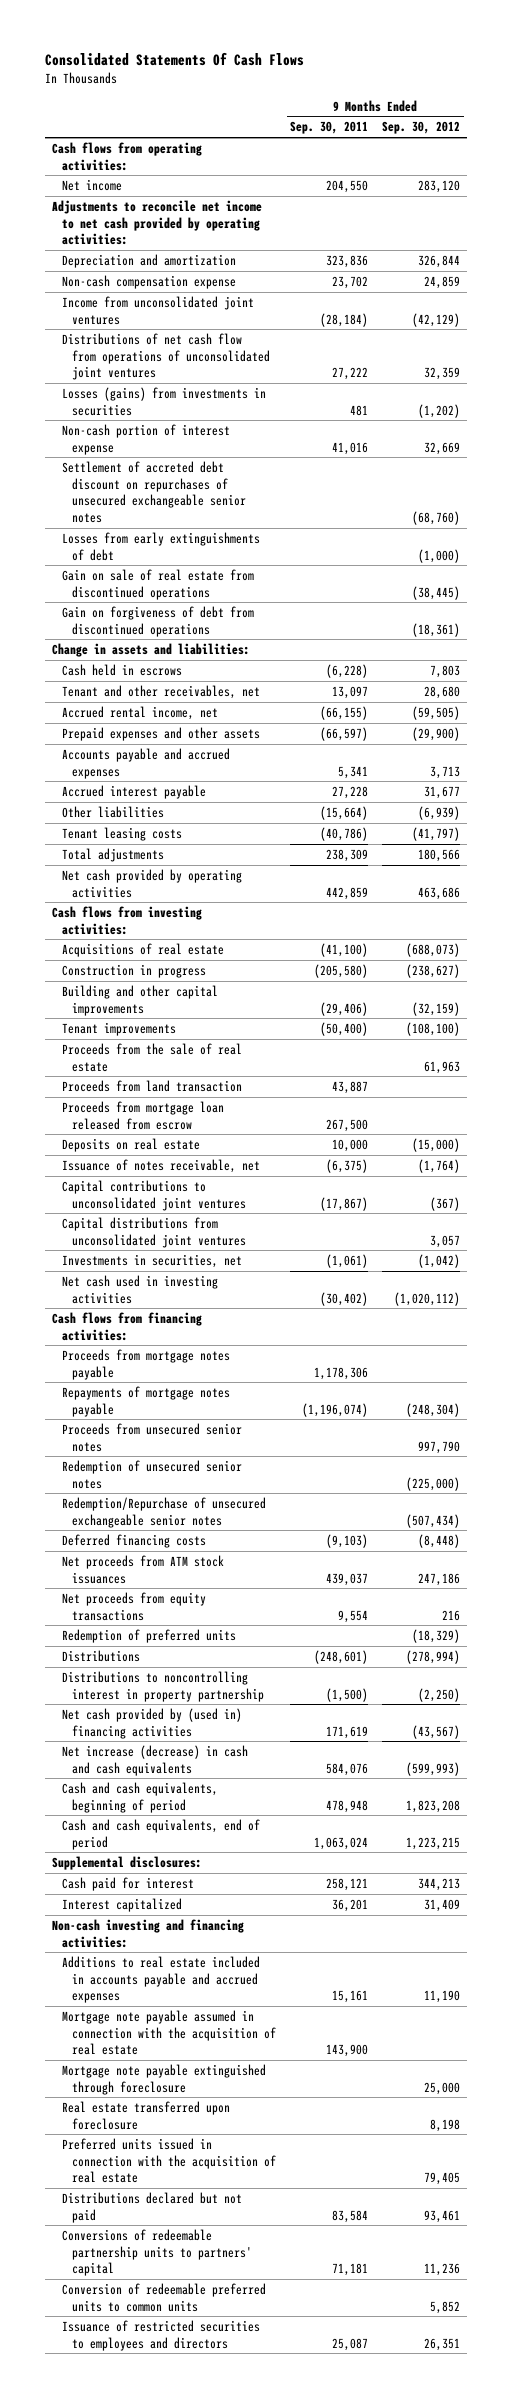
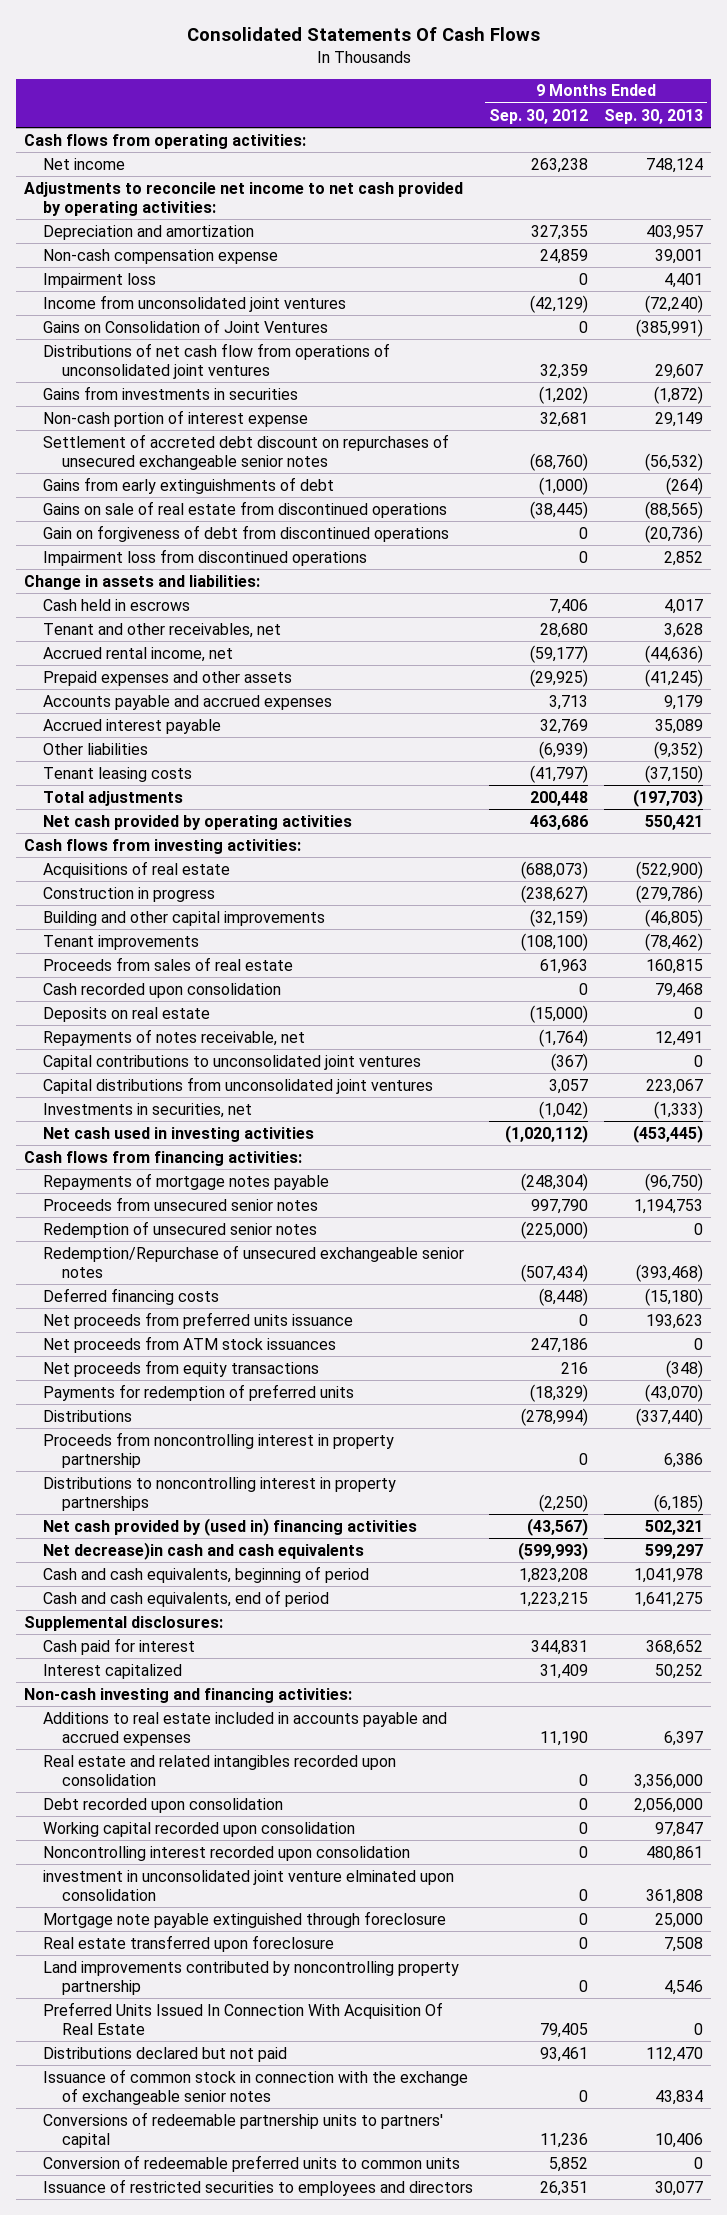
[290,121,369,135] Sep. 30, 2011 -> none
none -> [604,108,704,124] Sep. 30, 2013
[418,179,461,193] 283,120 -> [530,157,588,173] 263,238
[418,254,461,268] 326,844 -> [530,224,588,240] 327,355
none -> [42,272,156,288] Impairment loss
none -> [42,318,328,333] Gains on Consolidation of Joint Ventures
[62,386,267,416] Losses (gains) from investments in securities -> [42,385,298,400] Gains from investments in securities
[424,441,461,455] 32,669 -> [539,411,588,427] 32,681
[62,531,261,561] Losses from early extinguishments of debt -> [42,476,334,494] Gains from early extinguishments of debt
[62,568,255,600] Gain on sale of real estate from discontinued operations -> [42,500,447,518] Gains on sale of real estate from discontinued operations
[412,622,461,637] (18,361) -> [578,526,588,539] 0
none -> [42,548,367,566] Impairment loss from discontinued operations
[430,664,461,678] 7,803 -> [548,598,588,614] 7,406
[412,705,461,720] (59,505) -> [529,644,588,663] (59,177)
[412,726,461,741] (29,900) -> [529,668,588,687] (29,925)
[424,785,461,799] 31,677 -> [539,718,588,734] 32,769
[418,848,461,862] 180,566 -> [529,790,588,806] 200,448
[62,1079,243,1092] Proceeds from land transaction -> none
[62,1100,225,1130] Proceeds from mortgage loan released from escrow -> none
[62,1042,243,1072] Proceeds from the sale of real estate -> [42,956,293,971] Proceeds from sales of real estate
none -> [42,982,281,998] Cash recorded upon consolidation
[62,1158,261,1173] Issuance of notes receivable, net -> [42,1028,305,1046] Repayments of notes receivable, net
[62,1348,231,1380] Proceeds from mortgage notes payable -> none
none -> [42,1311,353,1329] Net proceeds from preferred units issuance
[62,1628,237,1643] Redemption of preferred units -> [42,1383,354,1401] Payments for redemption of preferred units
none -> [42,1431,394,1468] Proceeds from noncontrolling interest in property partnership
[62,1670,265,1702] Distributions to noncontrolling interest in property partnership -> [42,1476,396,1511] Distributions to noncontrolling interest in property partnerships
[62,1744,249,1776] Net increase (decrease) in cash and cash equivalents -> [42,1541,364,1560] Net decrease)in cash and cash equivalents
[418,1877,461,1891] 344,213 -> [530,1639,588,1655] 344,831
[62,2009,277,2056] Mortgage note payable assumed in connection with the acquisition of real estate -> none
none -> [42,1754,396,1786] Real estate and related intangibles recorded upon consolidation
none -> [42,1797,283,1813] Debt recorded upon consolidation
none -> [42,1821,355,1837] Working capital recorded upon consolidation
none -> [42,1845,410,1861] Noncontrolling interest recorded upon consolidation
none -> [42,1869,454,1901] investment in unconsolidated joint venture elminated upon consolidation
[424,2081,461,2095] 25,000 -> [578,1912,588,1925] 0
[430,2118,461,2132] 8,198 -> [578,1936,588,1949] 0
none -> [42,1960,459,1995] Land improvements contributed by noncontrolling property partnership
[62,2137,277,2184] Preferred units issued in connection with the acquisition of real estate -> [42,2001,443,2035] Preferred Units Issued In Connection With Acquisition Of Real Estate
none -> [42,2068,468,2105] Issuance of common stock in connection with the exchange of exchangeable senior notes

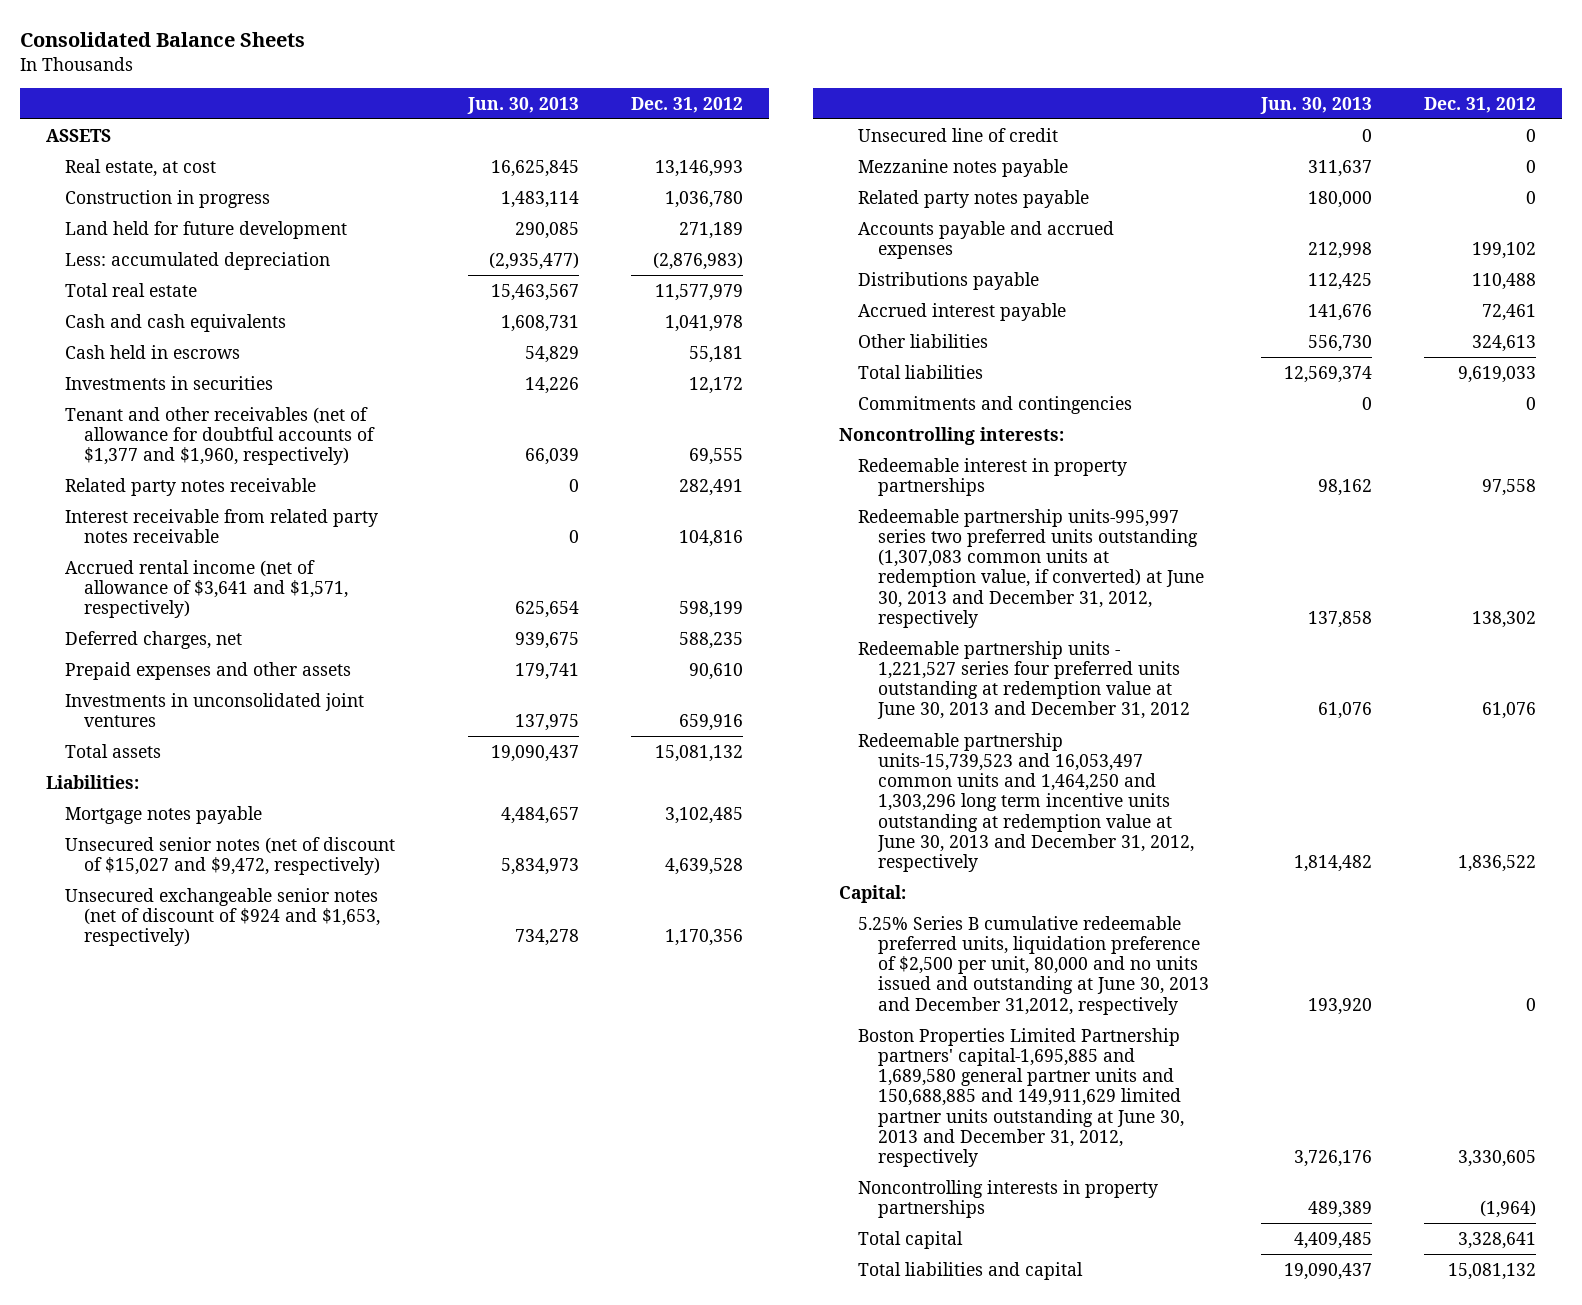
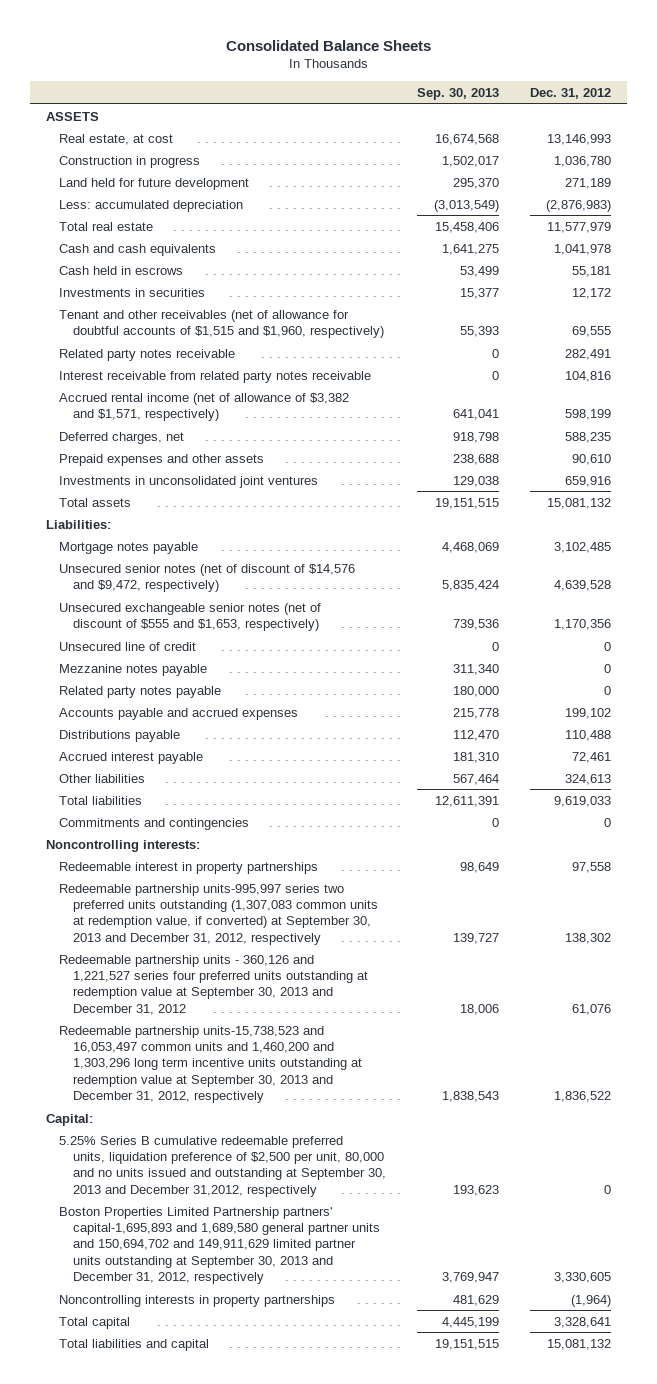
[466,96,579,114] Jun. 30, 2013 -> none
none -> [416,87,499,100] Sep. 30, 2013
[65,406,376,466] Tenant and other receivables (net of allowance for doubtful accounts of $1,377 and $1,960, respectively) -> [59,309,384,338] Tenant and other receivables (net of allowance for doubtful accounts of $1,515 and $1,960, respectively)
[65,559,349,619] Accrued rental income (net of allowance of $3,641 and $1,571, respectively) -> [59,392,350,421] Accrued rental income (net of allowance of $3,382 and $1,571, respectively)
[65,836,396,875] Unsecured senior notes (net of discount of $15,027 and $9,472, respectively) -> [59,563,356,592] Unsecured senior notes (net of discount of $14,576 and $9,472, respectively)
[65,887,381,947] Unsecured exchangeable senior notes (net of discount of $924 and $1,653, respectively) -> [59,602,322,631] Unsecured exchangeable senior notes (net of discount of $555 and $1,653, respectively)
[858,508,1204,628] Redeemable partnership units-995,997 series two preferred units outstanding (1,307,083 common units at redemption value, if converted) at June 30, 2013 and December 31, 2012, respectively -> [59,883,378,945] Redeemable partnership units-995,997 series two preferred units outstanding (1,307,083 common units at redemption value, if converted) at September 30, 2013 and December 31, 2012, respectively
[858,640,1190,720] Redeemable partnership units - 1,221,527 series four preferred units outstanding at redemption value at June 30, 2013 and December 31, 2012 -> [59,954,368,1015] Redeemable partnership units - 360,126 and 1,221,527 series four preferred units outstanding at redemption value at September 30, 2013 and December 31, 2012
[858,732,1194,873] Redeemable partnership units-15,739,523 and 16,053,497 common units and 1,464,250 and 1,303,296 long term incentive units outstanding at redemption value at June 30, 2013 and December 31, 2012, respectively -> [59,1025,362,1104] Redeemable partnership units-15,738,523 and 16,053,497 common units and 1,460,200 and 1,303,296 long term incentive units outstanding at redemption value at September 30, 2013 and December 31, 2012, respectively
[858,915,1209,1015] 5.25% Series B cumulative redeemable preferred units, liquidation preference of $2,500 per unit, 80,000 and no units issued and outstanding at June 30, 2013 and December 31,2012, respectively -> [59,1135,386,1197] 5.25% Series B cumulative redeemable preferred units, liquidation preference of $2,500 per unit, 80,000 and no units issued and outstanding at September 30, 2013 and December 31,2012, respectively
[858,1027,1184,1168] Boston Properties Limited Partnership partners' capital-1,695,885 and 1,689,580 general partner units and 150,688,885 and 149,911,629 limited partner units outstanding at June 30, 2013 and December 31, 2012, respectively -> [59,1206,380,1285] Boston Properties Limited Partnership partners' capital-1,695,893 and 1,689,580 general partner units and 150,694,702 and 149,911,629 limited partner units outstanding at September 30, 2013 and December 31, 2012, respectively

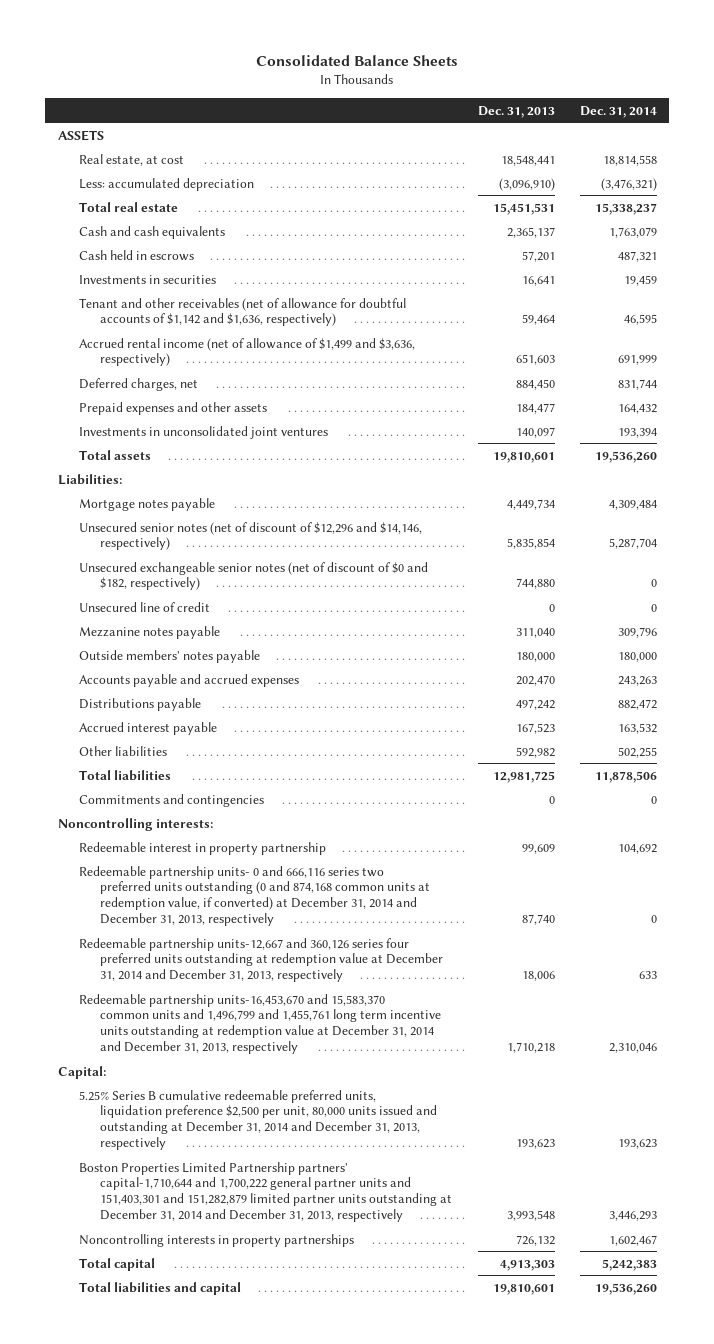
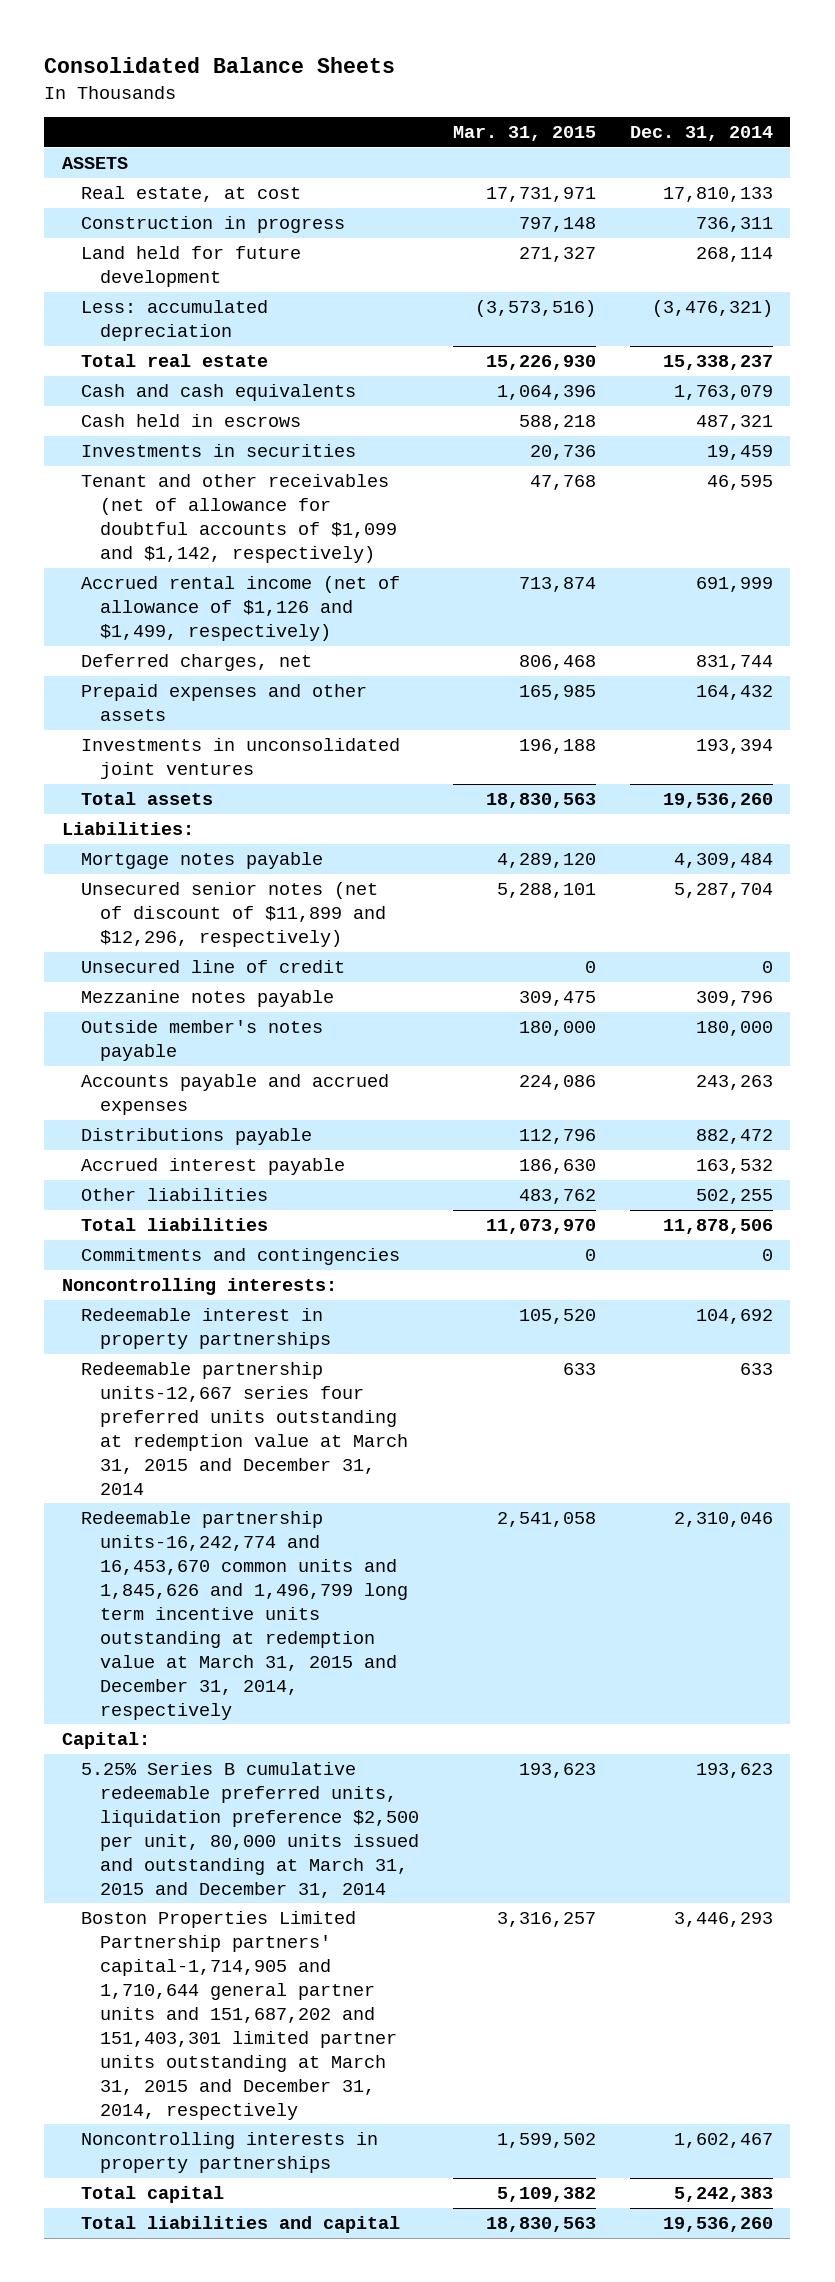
[477,105,555,118] Dec. 31, 2013 -> none
none -> [452,126,596,142] Mar. 31, 2015
[602,154,657,166] 18,814,558 -> [663,186,774,202] 17,810,133
none -> [80,215,345,233] Construction in progress
none -> [80,245,301,287] Land held for future development
[79,297,407,327] Tenant and other receivables (net of allowance for doubtful accounts of $1,142 and $1,636, respectively) -> [80,473,397,563] Tenant and other receivables (net of allowance for doubtful accounts of $1,099 and $1,142, respectively)
[79,337,416,367] Accrued rental income (net of allowance of $1,499 and $3,636, respectively) -> [80,575,400,641] Accrued rental income (net of allowance of $1,126 and $1,499, respectively)
[79,561,429,591] Unsecured exchangeable senior notes (net of discount of $0 and $182, respectively) -> none
[79,521,423,551] Unsecured senior notes (net of discount of $12,296 and $14,146, respectively) -> [80,881,386,947] Unsecured senior notes (net of discount of $11,899 and $12,296, respectively)
[79,649,261,663] Outside members' notes payable -> [80,1019,323,1061] Outside member's notes payable
[79,865,431,926] Redeemable partnership units- 0 and 666,116 series two preferred units outstanding (0 and 874,168 common units at redemption value, if converted) at December 31, 2014 and December 31, 2013, respectively -> none
[79,841,327,855] Redeemable interest in property partnership -> [80,1307,331,1349] Redeemable interest in property partnerships
[79,937,444,983] Redeemable partnership units-12,667 and 360,126 series four preferred units outstanding at redemption value at December 31, 2014 and December 31, 2013, respectively -> [80,1361,408,1495] Redeemable partnership units-12,667 series four preferred units outstanding at redemption value at March 31, 2015 and December 31, 2014
[79,993,442,1054] Redeemable partnership units-16,453,670 and 15,583,370 common units and 1,496,799 and 1,455,761 long term incentive units outstanding at redemption value at December 31, 2014 and December 31, 2013, respectively -> [80,1510,408,1720] Redeemable partnership units-16,242,774 and 16,453,670 common units and 1,845,626 and 1,496,799 long term incentive units outstanding at redemption value at March 31, 2015 and December 31, 2014, respectively
[79,1089,438,1150] 5.25% Series B cumulative redeemable preferred units, liquidation preference $2,500 per unit, 80,000 units issued and outstanding at December 31, 2014 and December 31, 2013, respectively -> [80,1761,419,1898] 5.25% Series B cumulative redeemable preferred units, liquidation preference $2,500 per unit, 80,000 units issued and outstanding at March 31, 2015 and December 31, 2014
[79,1161,453,1222] Boston Properties Limited Partnership partners' capital-1,710,644 and 1,700,222 general partner units and 151,403,301 and 151,282,879 limited partner units outstanding at December 31, 2014 and December 31, 2013, respectively -> [80,1910,397,2120] Boston Properties Limited Partnership partners' capital-1,714,905 and 1,710,644 general partner units and 151,687,202 and 151,403,301 limited partner units outstanding at March 31, 2015 and December 31, 2014, respectively

